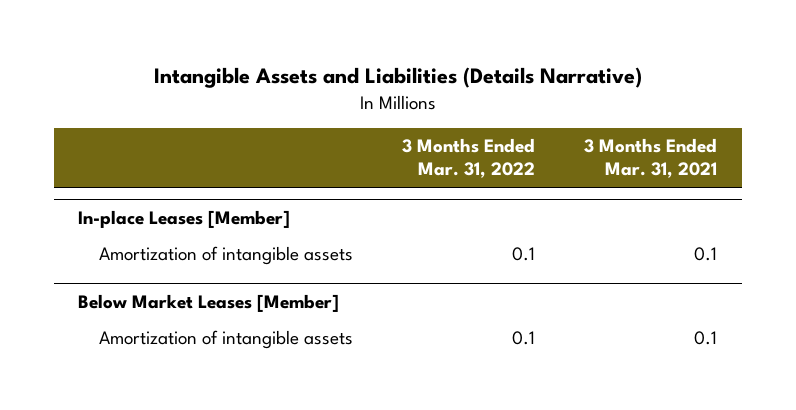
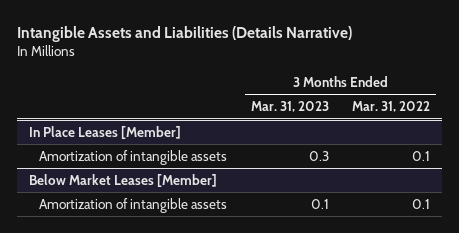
[584,138,718,179] 3 Months Ended Mar. 31, 2021 -> none
none -> [250,101,329,113] Mar. 31, 2023
[78,209,291,228] In-place Leases [Member] -> [28,125,181,139] In Place Leases [Member]

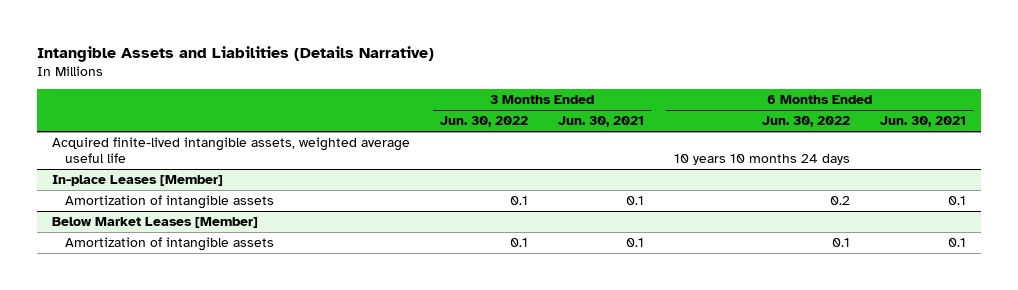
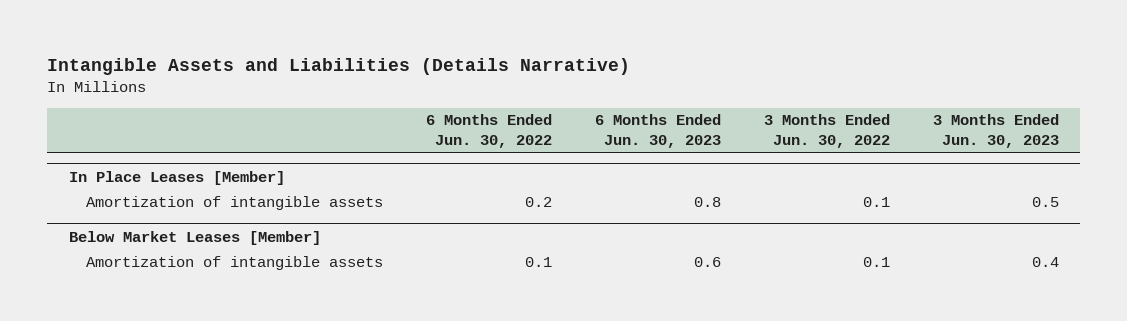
[557,116,644,128] Jun. 30, 2021 -> none
[879,116,966,128] Jun. 30, 2021 -> none
none -> [595,114,722,149] 6 Months Ended Jun. 30, 2023
none -> [932,114,1059,149] 3 Months Ended Jun. 30, 2023
[52,137,411,163] Acquired finite-lived intangible assets, weighted average useful life -> none
[52,175,224,187] In-place Leases [Member] -> [68,170,285,185] In Place Leases [Member]

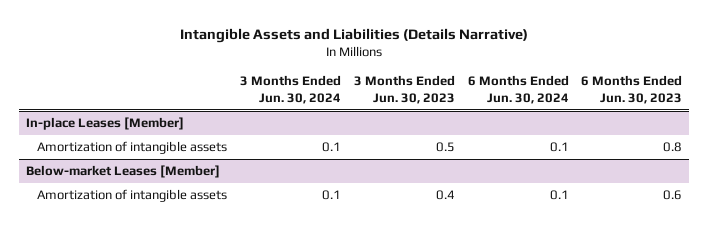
[426,114,553,149] 6 Months Ended Jun. 30, 2022 -> none
[763,114,890,149] 3 Months Ended Jun. 30, 2022 -> none
none -> [239,75,341,104] 3 Months Ended Jun. 30, 2024
none -> [467,75,569,104] 6 Months Ended Jun. 30, 2024
[68,170,285,185] In Place Leases [Member] -> [25,117,184,131] In-place Leases [Member]
[68,230,321,245] Below Market Leases [Member] -> [25,165,220,179] Below-market Leases [Member]

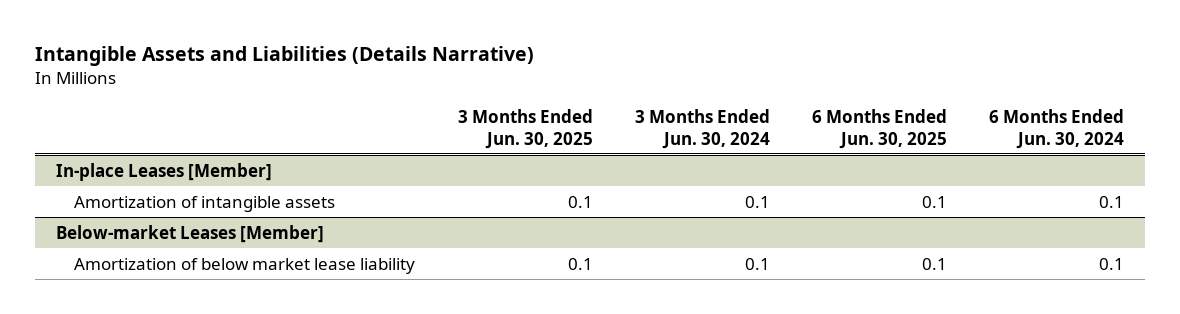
[353,75,455,104] 3 Months Ended Jun. 30, 2023 -> none
[581,75,683,104] 6 Months Ended Jun. 30, 2023 -> none
none -> [457,108,593,149] 3 Months Ended Jun. 30, 2025
none -> [811,108,947,149] 6 Months Ended Jun. 30, 2025
[36,189,227,203] Amortization of intangible assets -> none
none -> [74,257,416,274] Amortization of below market lease liability

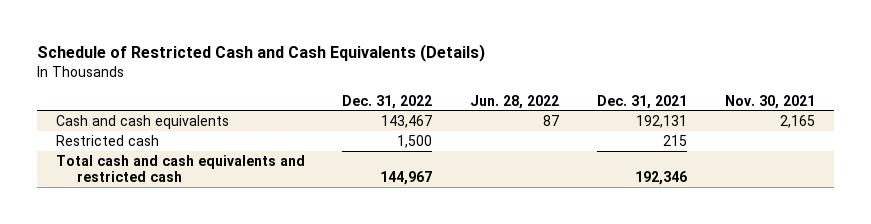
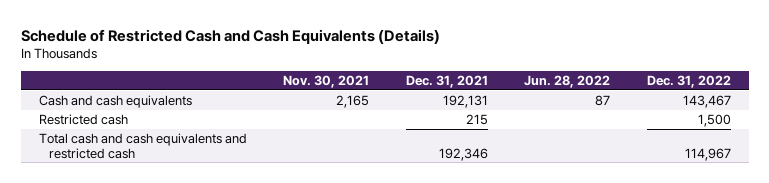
[380,170,433,185] 144,967 -> [684,147,731,161] 114,967

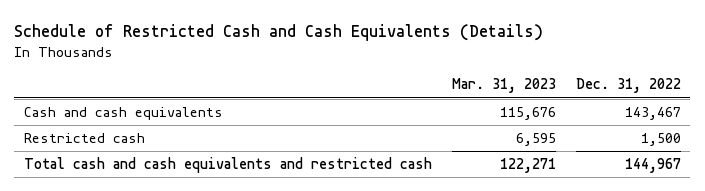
[283,75,370,89] Nov. 30, 2021 -> none
[405,75,488,89] Dec. 31, 2021 -> none
[524,75,611,89] Jun. 28, 2022 -> none
none -> [451,78,556,94] Mar. 31, 2023
[684,147,731,161] 114,967 -> [624,158,681,174] 144,967

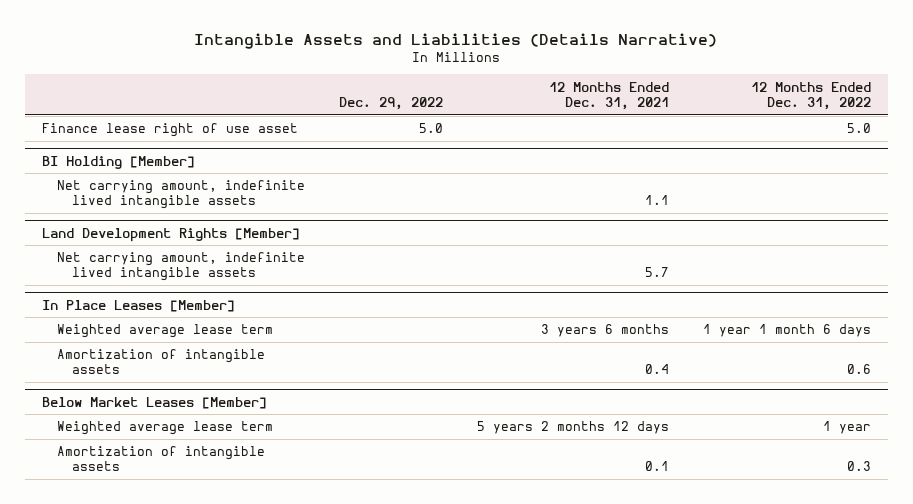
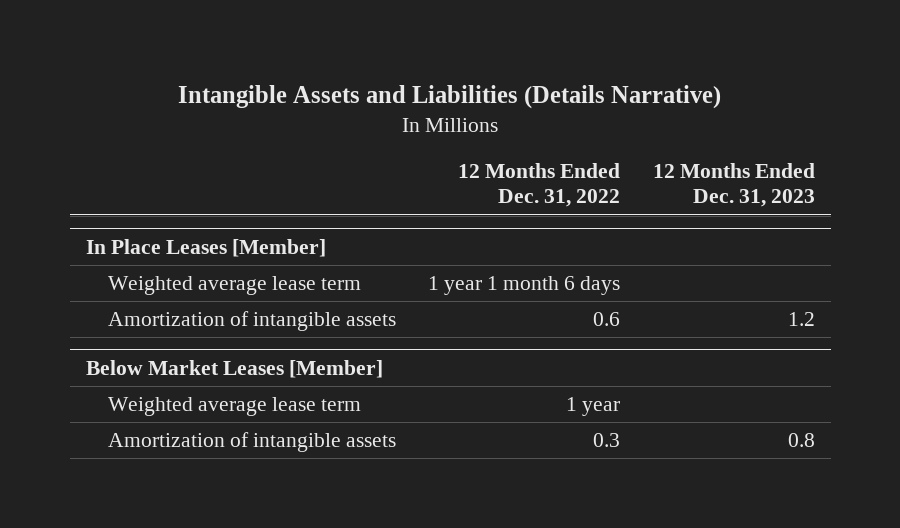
[338,96,443,110] Dec. 29, 2022 -> none
[548,81,669,110] 12 Months Ended Dec. 31, 2021 -> none
none -> [652,163,815,208] 12 Months Ended Dec. 31, 2023
[42,123,299,138] Finance lease right of use asset -> none
[42,155,196,169] BI Holding [Member] -> none
[57,180,306,210] Net carrying amount, indefinite lived intangible assets -> none
[42,227,301,242] Land Development Rights [Member] -> none
[57,252,306,282] Net carrying amount, indefinite lived intangible assets -> none

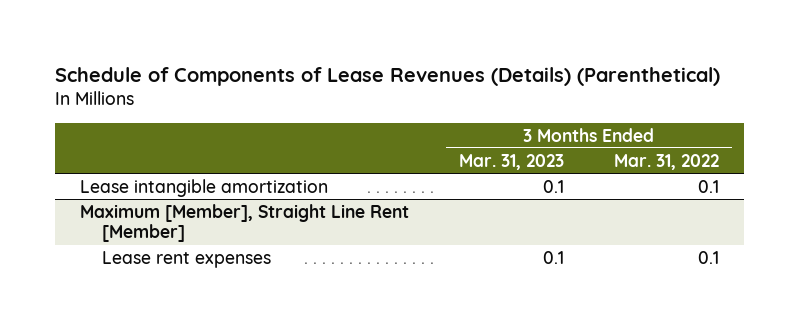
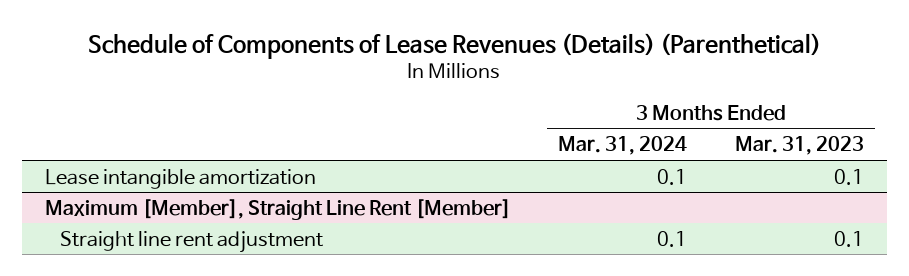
[614,153,720,170] Mar. 31, 2022 -> none
none -> [558,136,688,156] Mar. 31, 2024
[102,250,272,268] Lease rent expenses -> none
none -> [59,230,323,253] Straight line rent adjustment

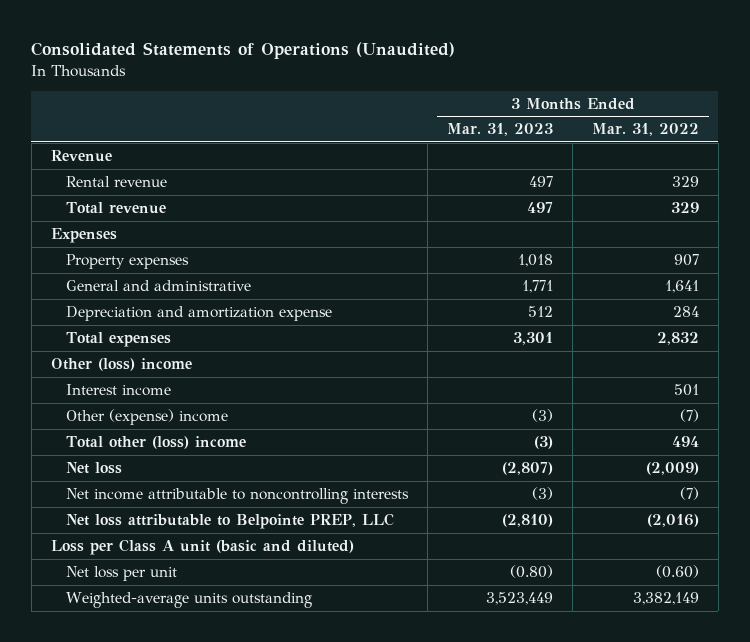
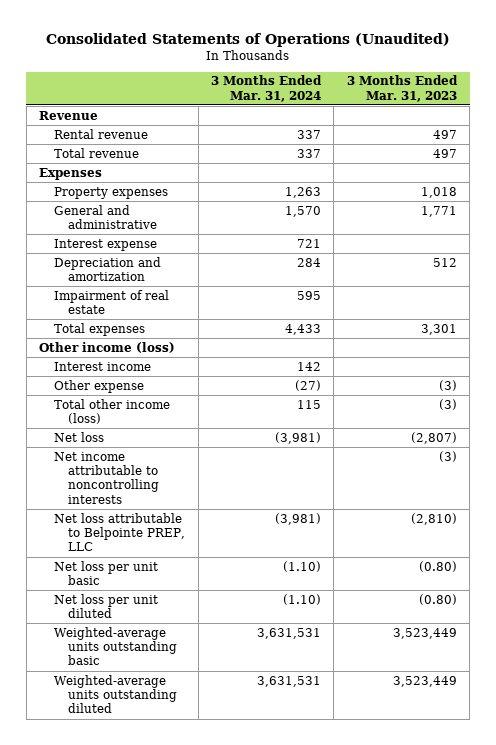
[591,123,699,137] Mar. 31, 2022 -> none
none -> [211,75,323,102] 3 Months Ended Mar. 31, 2024
none -> [53,238,157,251] Interest expense
[65,306,332,322] Depreciation and amortization expense -> [53,256,161,282] Depreciation and amortization
none -> [53,289,169,315] Impairment of real estate
[50,358,192,372] Other (loss) income -> [39,341,176,353] Other income (loss)
[65,409,228,426] Other (expense) income -> [53,379,144,393] Other expense
[65,436,246,450] Total other (loss) income -> [53,398,170,425] Total other income (loss)
[50,539,354,556] Loss per Class A unit (basic and diluted) -> none
[65,566,177,582] Net loss per unit -> [53,560,158,586] Net loss per unit basic
none -> [53,593,158,619] Net loss per unit diluted
[65,592,312,609] Weighted-average units outstanding -> [53,626,178,666] Weighted-average units outstanding basic
none -> [53,674,178,714] Weighted-average units outstanding diluted

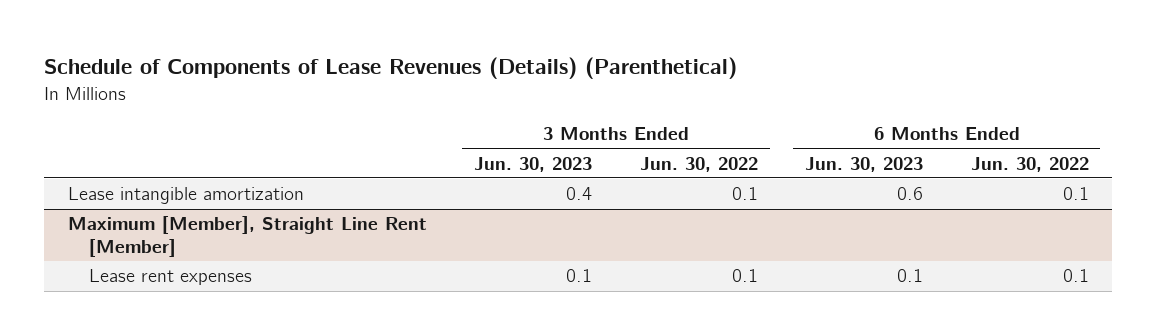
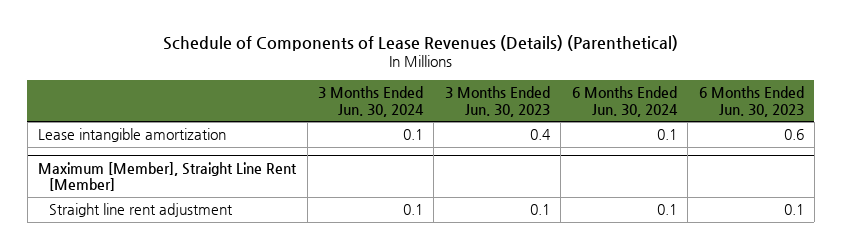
[639,156,758,172] Jun. 30, 2022 -> none
[970,156,1089,172] Jun. 30, 2022 -> none
none -> [318,85,425,117] 3 Months Ended Jun. 30, 2024
none -> [571,85,678,117] 6 Months Ended Jun. 30, 2024
[88,269,252,286] Lease rent expenses -> none
none -> [49,203,234,218] Straight line rent adjustment

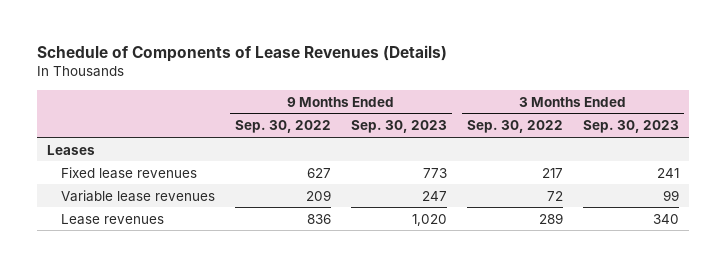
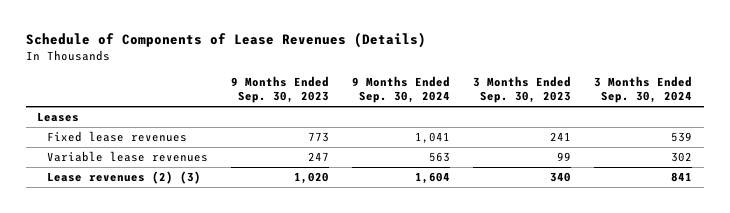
[235,120,332,134] Sep. 30, 2022 -> none
[467,120,564,134] Sep. 30, 2022 -> none
none -> [352,75,451,103] 9 Months Ended Sep. 30, 2024
none -> [594,75,693,103] 3 Months Ended Sep. 30, 2024
[61,213,165,225] Lease revenues -> [47,171,202,185] Lease revenues (2) (3)

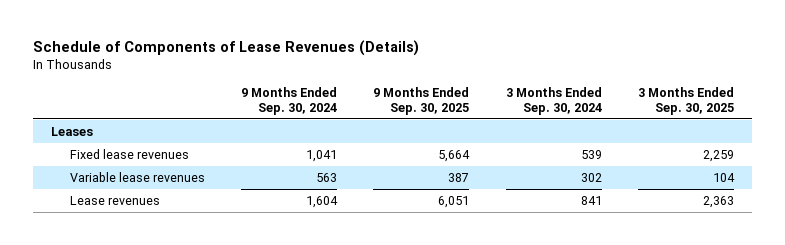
[231,75,330,103] 9 Months Ended Sep. 30, 2023 -> none
[473,75,572,103] 3 Months Ended Sep. 30, 2023 -> none
none -> [373,87,470,115] 9 Months Ended Sep. 30, 2025
none -> [638,87,735,115] 3 Months Ended Sep. 30, 2025
[47,171,202,185] Lease revenues (2) (3) -> [69,195,160,205] Lease revenues

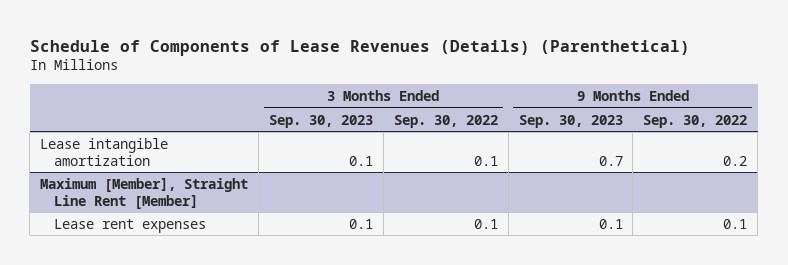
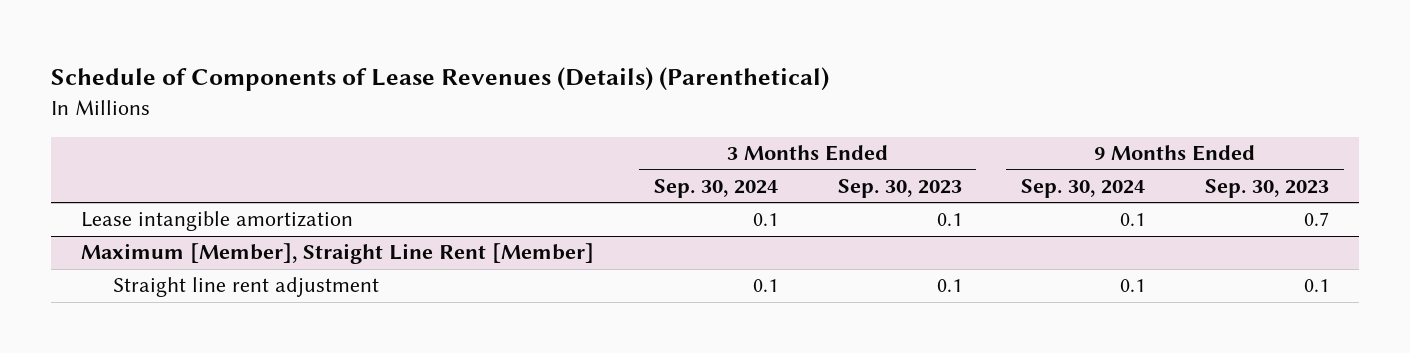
[393,114,498,128] Sep. 30, 2022 -> none
[643,114,748,128] Sep. 30, 2022 -> none
none -> [653,178,778,198] Sep. 30, 2024
none -> [1021,178,1146,198] Sep. 30, 2024
[53,218,206,233] Lease rent expenses -> none
none -> [113,277,380,298] Straight line rent adjustment

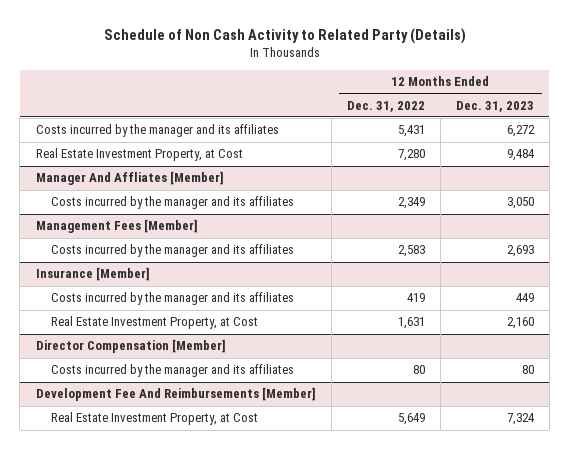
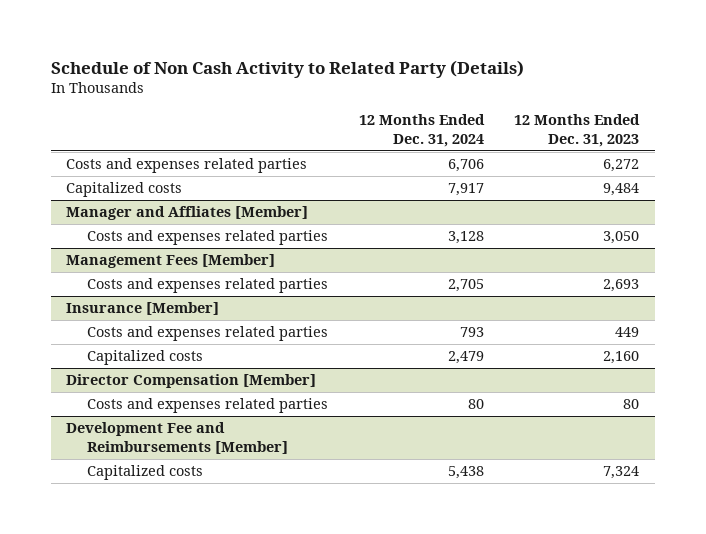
[346,100,425,112] Dec. 31, 2022 -> none
none -> [358,114,485,148] 12 Months Ended Dec. 31, 2024
[35,124,279,138] Costs incurred by the manager and its affiliates -> [66,158,308,174] Costs and expenses related parties
[35,148,243,162] Real Estate Investment Property, at Cost -> [66,182,183,198] Capitalized costs
[35,171,224,186] Manager And Affliates [Member] -> [66,206,309,221] Manager and Affliates [Member]
[50,196,294,210] Costs incurred by the manager and its affiliates -> [87,230,329,246] Costs and expenses related parties
[50,244,294,258] Costs incurred by the manager and its affiliates -> [87,278,329,294] Costs and expenses related parties
[50,292,294,306] Costs incurred by the manager and its affiliates -> [87,326,329,342] Costs and expenses related parties
[50,316,258,330] Real Estate Investment Property, at Cost -> [87,350,204,366] Capitalized costs
[50,364,294,378] Costs incurred by the manager and its affiliates -> [87,398,329,414] Costs and expenses related parties
[35,387,316,402] Development Fee And Reimbursements [Member] -> [66,422,289,455] Development Fee and Reimbursements [Member]
[50,412,258,426] Real Estate Investment Property, at Cost -> [87,465,204,481] Capitalized costs

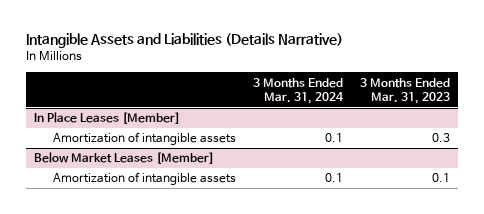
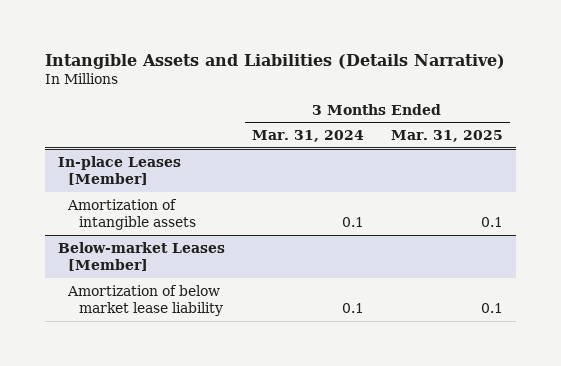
[359,77,450,104] 3 Months Ended Mar. 31, 2023 -> none
none -> [390,130,503,143] Mar. 31, 2025
[52,132,236,146] Amortization of intangible assets -> none
[34,152,215,165] Below Market Leases [Member] -> none
[34,112,181,125] In Place Leases [Member] -> [58,155,182,185] In-place Leases [Member]
none -> [58,241,226,271] Below-market Leases [Member]
none -> [67,284,223,316] Amortization of below market lease liability

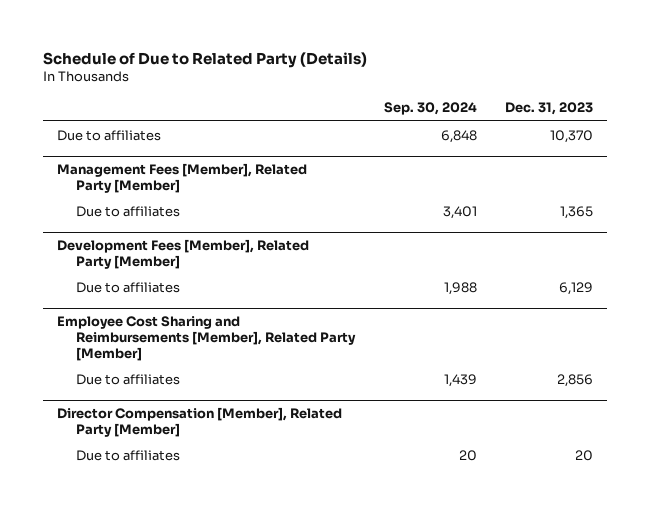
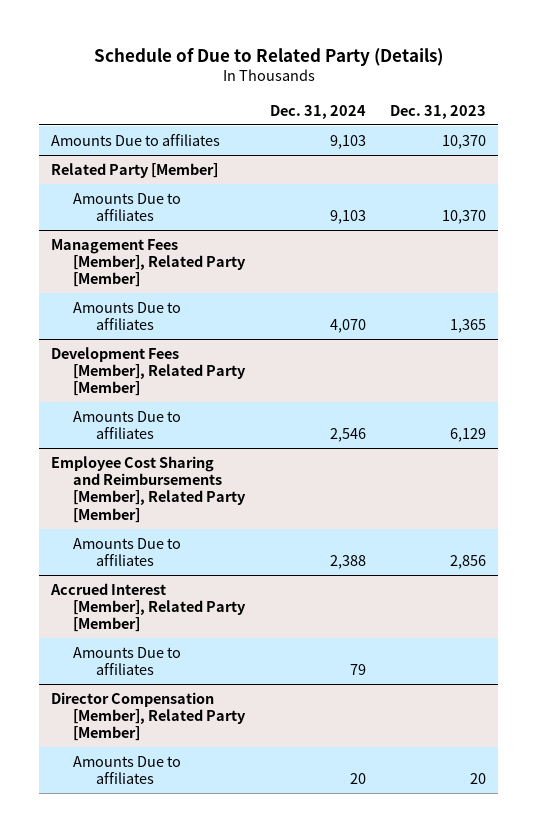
[383,102,477,116] Sep. 30, 2024 -> none
none -> [269,104,366,119] Dec. 31, 2024
[57,129,162,141] Due to affiliates -> [51,133,221,146] Amounts Due to affiliates
none -> [51,162,219,178] Related Party [Member]
none -> [73,192,182,222] Amounts Due to affiliates
[76,205,181,217] Due to affiliates -> [73,301,182,331] Amounts Due to affiliates
[76,281,181,293] Due to affiliates -> [73,410,182,440] Amounts Due to affiliates
[76,373,181,385] Due to affiliates -> [73,537,182,567] Amounts Due to affiliates
none -> [50,582,247,633] Accrued Interest [Member], Related Party [Member]
none -> [73,646,182,676] Amounts Due to affiliates
[76,449,181,461] Due to affiliates -> [73,755,182,785] Amounts Due to affiliates

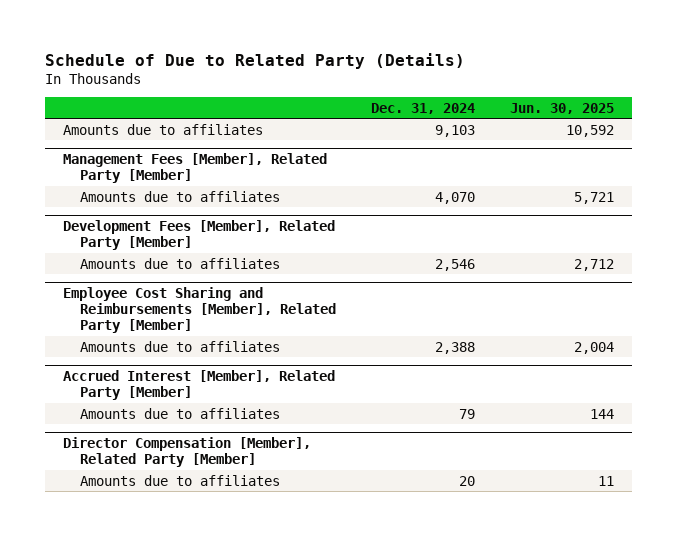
[390,104,487,119] Dec. 31, 2023 -> none
none -> [509,102,614,114] Jun. 30, 2025
[51,162,219,178] Related Party [Member] -> none
[73,192,182,222] Amounts Due to affiliates -> none
[51,133,221,146] Amounts Due to affiliates -> [62,123,263,135] Amounts due to affiliates
[73,301,182,331] Amounts Due to affiliates -> [79,190,280,202] Amounts due to affiliates
[73,410,182,440] Amounts Due to affiliates -> [79,257,280,269] Amounts due to affiliates
[73,537,182,567] Amounts Due to affiliates -> [79,340,280,352] Amounts due to affiliates
[73,646,182,676] Amounts Due to affiliates -> [79,407,280,419] Amounts due to affiliates
[73,755,182,785] Amounts Due to affiliates -> [79,474,280,486] Amounts due to affiliates

